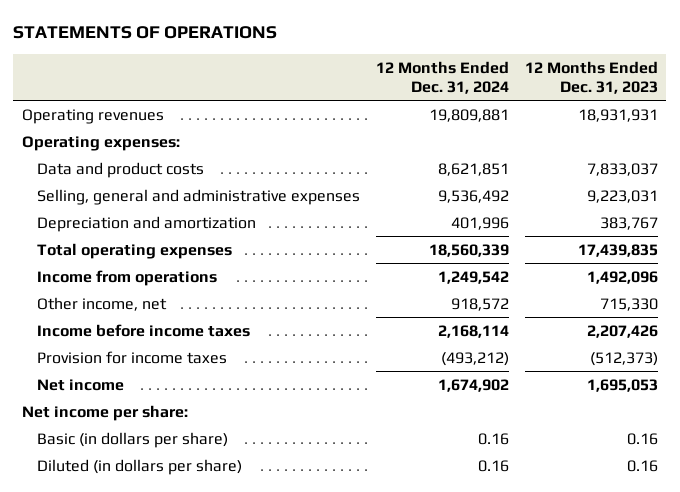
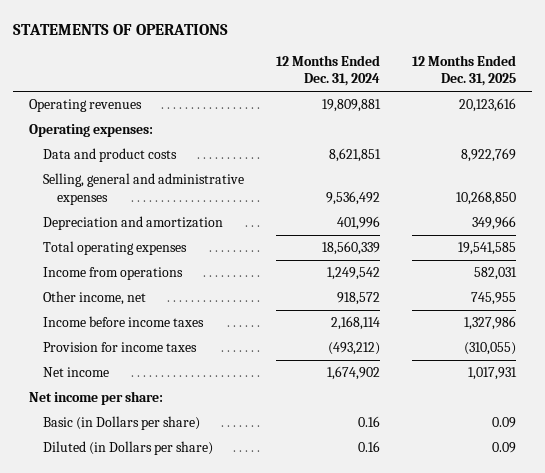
[525,60,659,94] 12 Months Ended Dec. 31, 2023 -> none
none -> [412,54,517,87] 12 Months Ended Dec. 31, 2025
[36,431,228,448] Basic (in dollars per share) -> [43,416,201,431] Basic (in Dollars per share)
[36,458,242,475] Diluted (in dollars per share) -> [43,441,214,456] Diluted (in Dollars per share)

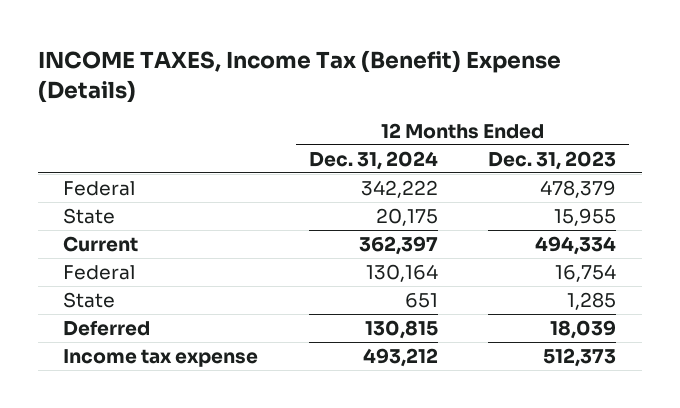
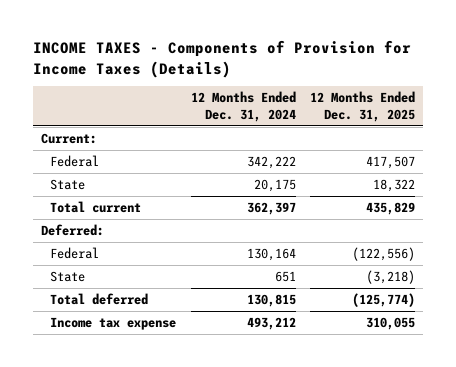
[38,49,562,103] INCOME TAXES, Income Tax (Benefit) Expense (Details) -> [33,40,412,78] INCOME TAXES - Components of Provision for Income Taxes (Details)
[488,150,617,170] Dec. 31, 2023 -> none
none -> [310,91,416,122] 12 Months Ended Dec. 31, 2025
none -> [40,133,97,145] Current:
[63,235,139,252] Current -> [50,201,142,214] Total current
none -> [40,224,104,237] Deferred:
[63,319,151,336] Deferred -> [50,293,149,306] Total deferred

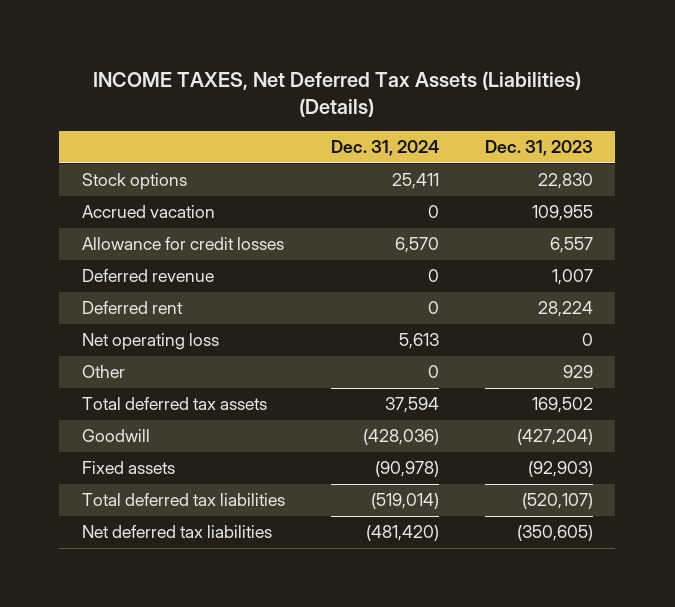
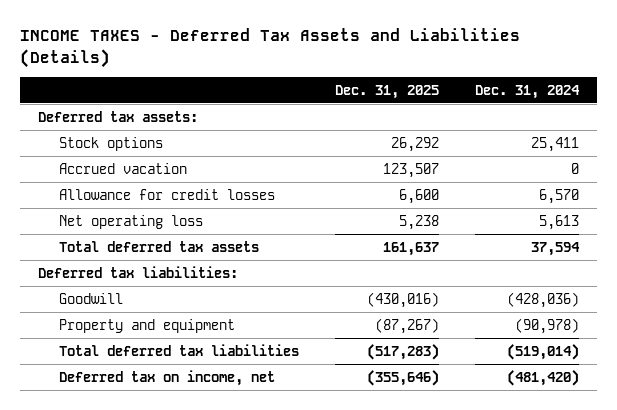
[93,70,582,117] INCOME TAXES, Net Deferred Tax Assets (Liabilities) (Details) -> [19,28,520,69] INCOME TAXES - Deferred Tax Assets and Liabilities (Details)
[484,140,593,157] Dec. 31, 2023 -> none
none -> [334,84,439,99] Dec. 31, 2025
none -> [37,110,198,122] Deferred tax assets:
[82,269,215,283] Deferred revenue -> none
[82,301,184,315] Deferred rent -> none
[82,365,126,379] Other -> none
none -> [37,265,238,278] Deferred tax liabilities:
[82,461,176,475] Fixed assets -> [58,318,235,333] Property and equipment
[82,525,273,539] Net deferred tax liabilities -> [58,369,275,386] Deferred tax on income, net

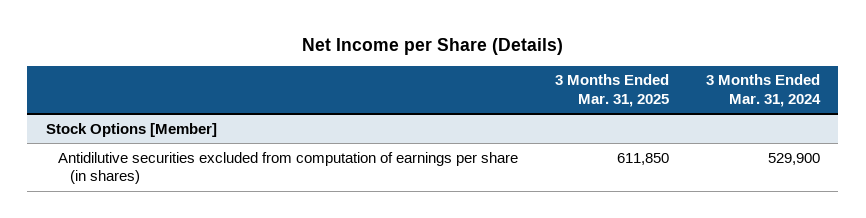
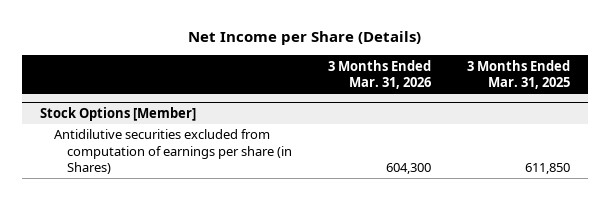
[705,74,821,108] 3 Months Ended Mar. 31, 2024 -> none
none -> [327,59,431,90] 3 Months Ended Mar. 31, 2026
[57,151,518,185] Antidilutive securities excluded from computation of earnings per share (in shares) -> [53,129,292,175] Antidilutive securities excluded from computation of earnings per share (in Shares)

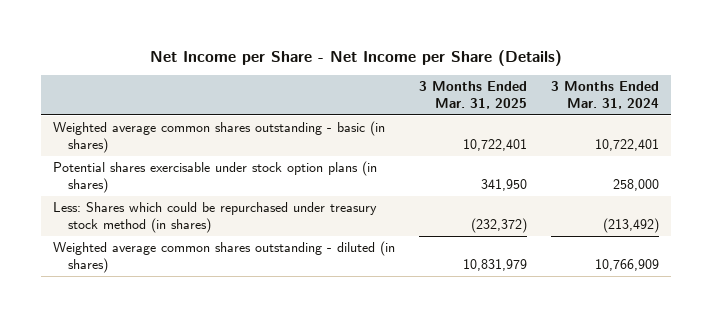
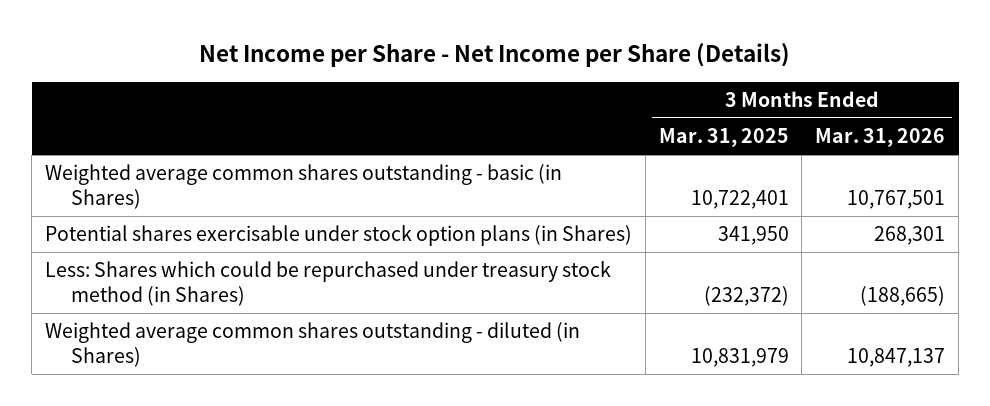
[550,81,659,110] 3 Months Ended Mar. 31, 2024 -> none
none -> [815,128,946,148] Mar. 31, 2026
[52,121,385,154] Weighted average common shares outstanding - basic (in shares) -> [45,164,563,210] Weighted average common shares outstanding - basic (in Shares)
[52,161,377,194] Potential shares exercisable under stock option plans (in shares) -> [45,225,633,247] Potential shares exercisable under stock option plans (in Shares)
[52,202,377,234] Less: Shares which could be repurchased under treasury stock method (in shares) -> [45,261,612,307] Less: Shares which could be repurchased under treasury stock method (in Shares)
[52,241,395,274] Weighted average common shares outstanding - diluted (in shares) -> [45,322,581,368] Weighted average common shares outstanding - diluted (in Shares)

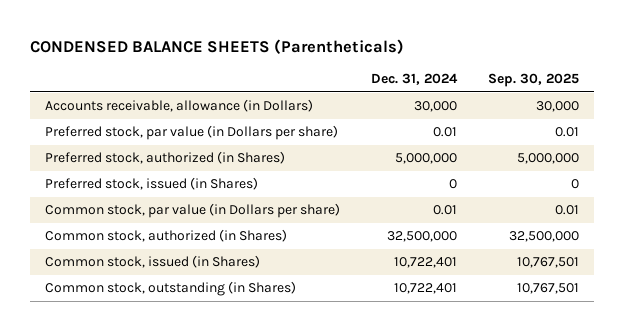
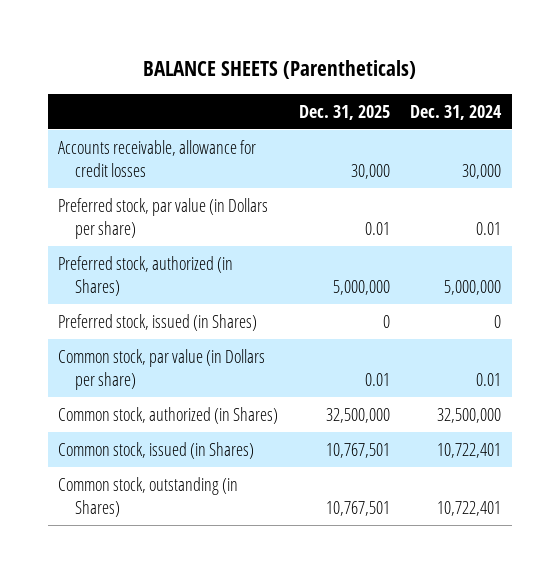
[29,38,404,54] CONDENSED BALANCE SHEETS (Parentheticals) -> [142,59,416,79] BALANCE SHEETS (Parentheticals)
[487,73,579,88] Sep. 30, 2025 -> none
none -> [298,104,390,120] Dec. 31, 2025
[45,99,314,113] Accounts receivable, allowance (in Dollars) -> [58,139,257,177] Accounts receivable, allowance for credit losses

